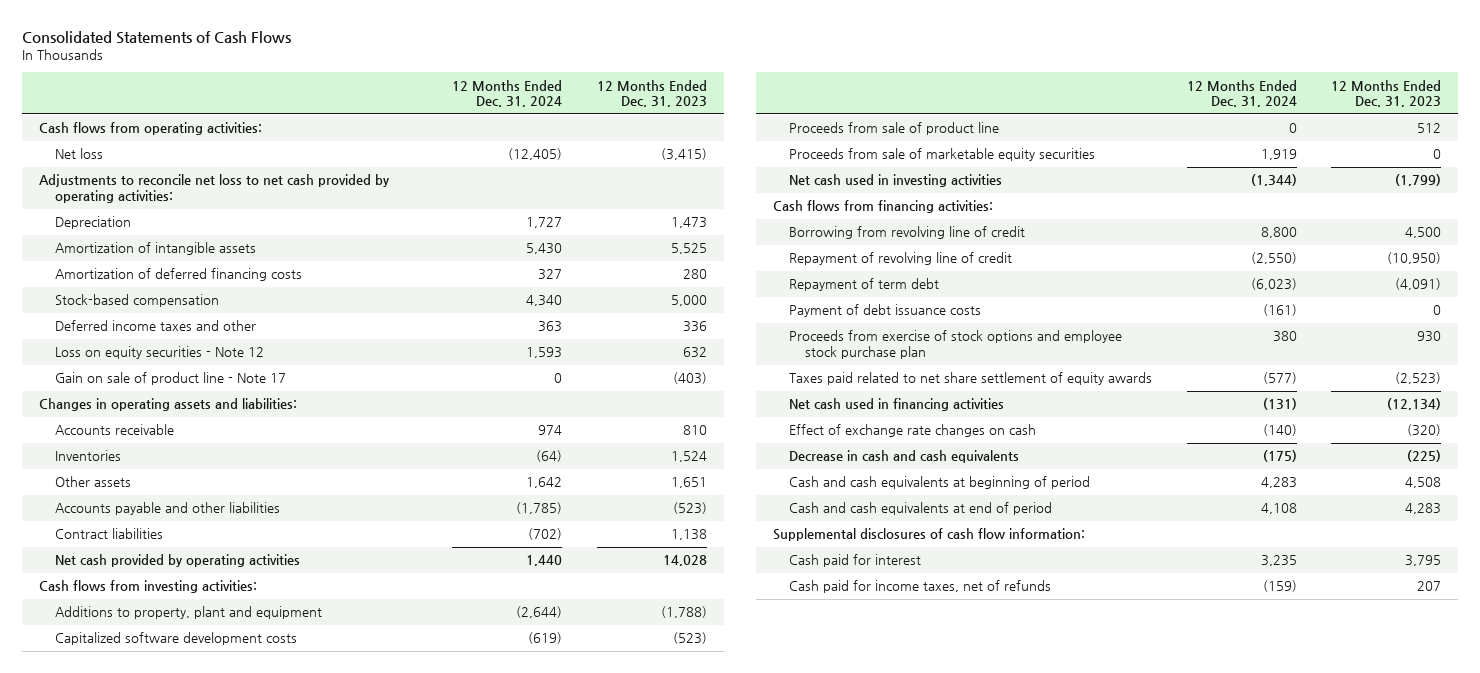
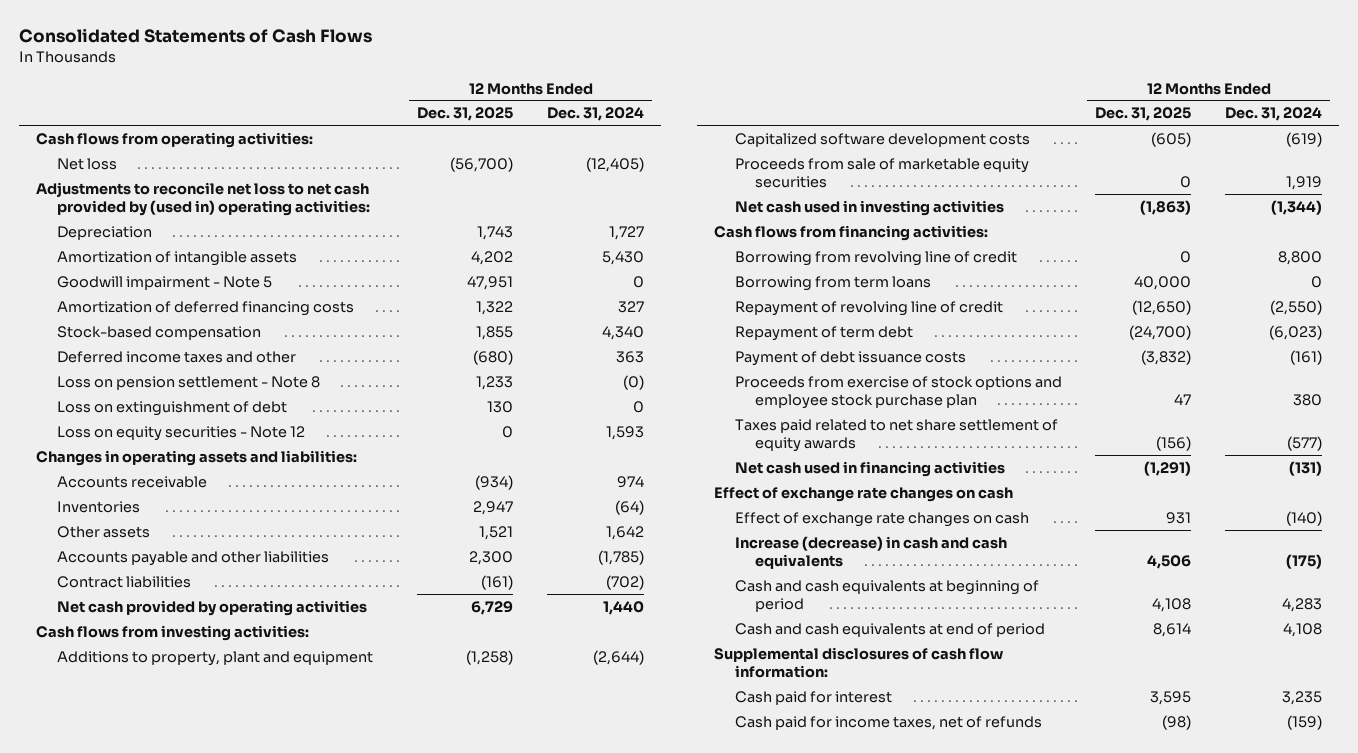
[596,79,707,108] 12 Months Ended Dec. 31, 2023 -> none
none -> [417,107,514,122] Dec. 31, 2025
[39,174,391,204] Adjustments to reconcile net loss to net cash provided by operating activities: -> [36,181,370,217] Adjustments to reconcile net loss to net cash provided by (used in) operating activities:
none -> [56,275,272,290] Goodwill impairment - Note 5
none -> [56,375,320,390] Loss on pension settlement - Note 8
none -> [56,400,287,416] Loss on extinguishment of debt
[55,372,287,386] Gain on sale of product line - Note 17 -> none
[789,122,1000,136] Proceeds from sale of product line -> none
none -> [734,275,931,291] Borrowing from term loans
none -> [714,486,1014,502] Effect of exchange rate changes on cash
[789,450,1020,464] Decrease in cash and cash equivalents -> [734,535,1007,570] Increase (decrease) in cash and cash equivalents

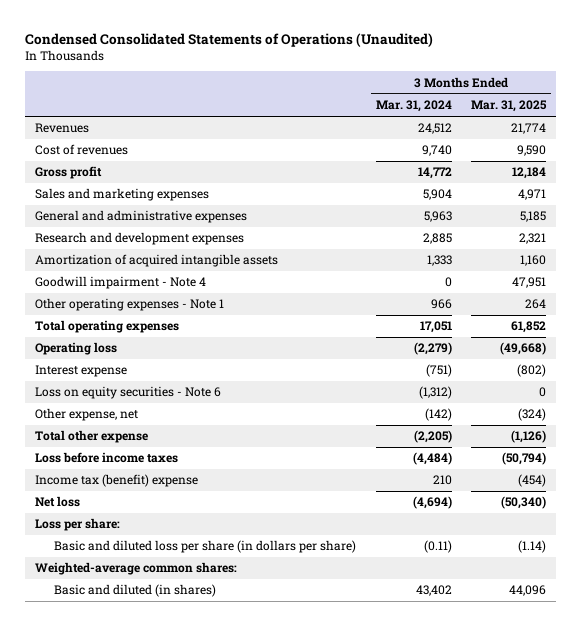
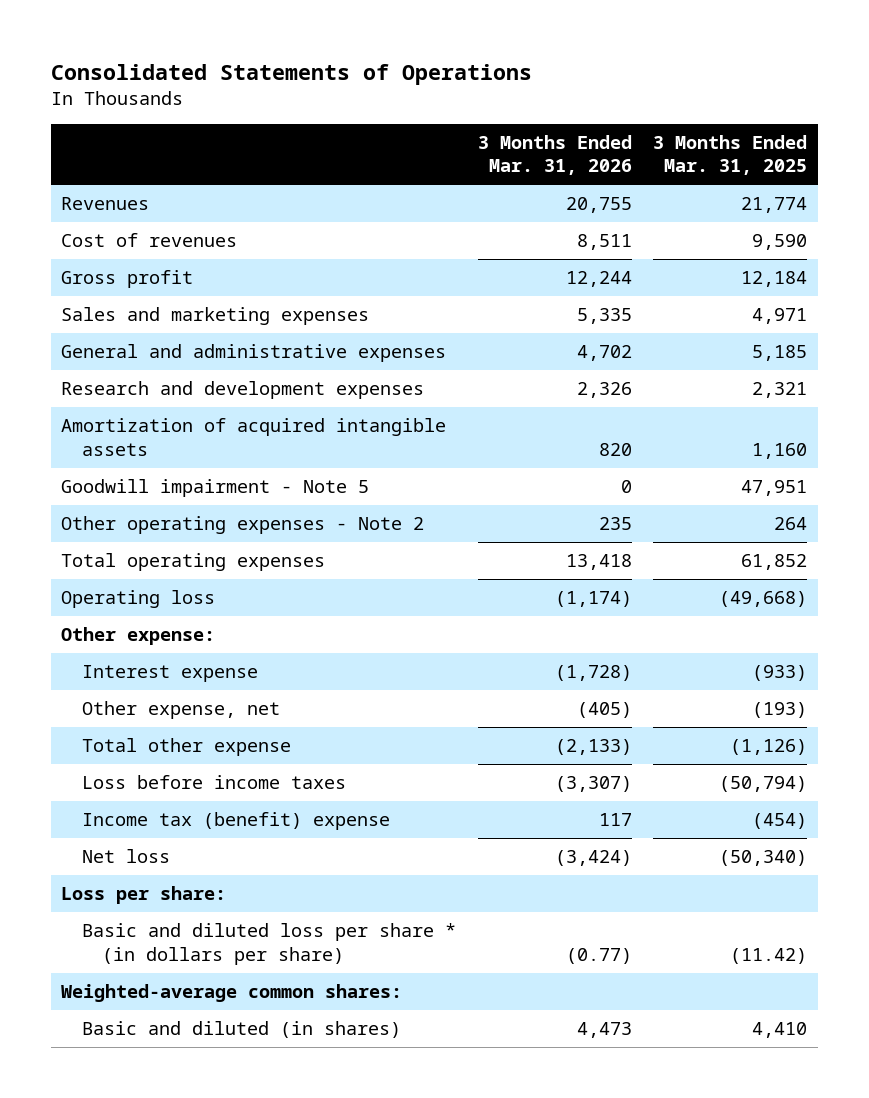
[25,32,434,47] Condensed Consolidated Statements of Operations (Unaudited) -> [50,63,532,85] Consolidated Statements of Operations
[375,100,452,113] Mar. 31, 2024 -> none
none -> [477,134,632,176] 3 Months Ended Mar. 31, 2026
[35,276,207,290] Goodwill impairment - Note 4 -> [61,479,370,498] Goodwill impairment - Note 5
[35,298,225,312] Other operating expenses - Note 1 -> [61,516,425,535] Other operating expenses - Note 2
[35,386,222,400] Loss on equity securities - Note 6 -> none
none -> [61,627,216,646] Other expense:
[517,364,547,378] (802) -> [752,665,808,682] (933)
[518,408,547,422] (324) -> [752,702,808,719] (193)
[53,540,356,554] Basic and diluted loss per share (in dollars per share) -> [81,923,456,965] Basic and diluted loss per share * (in dollars per share)
[518,540,547,554] (1.14) -> [730,947,808,964] (11.42)
[509,585,547,597] 44,096 -> [752,1022,808,1039] 4,410

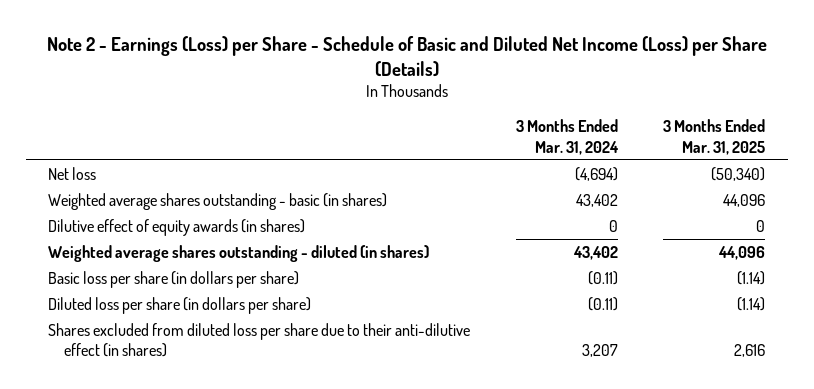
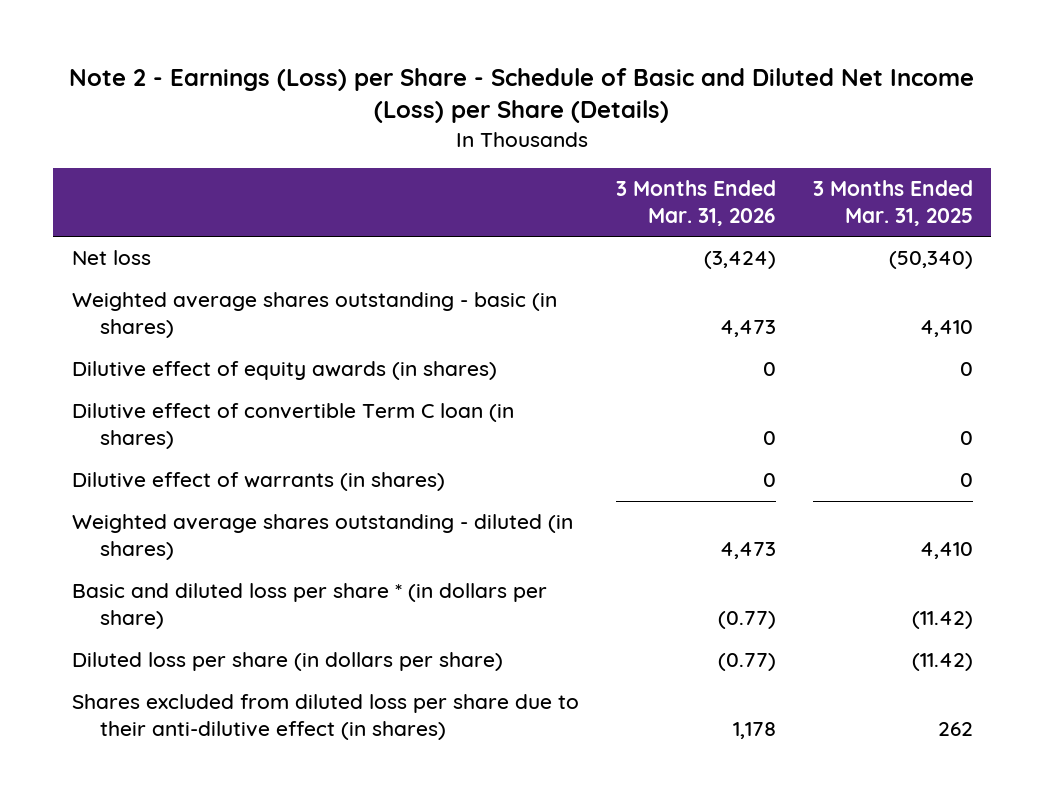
[515,119,619,155] 3 Months Ended Mar. 31, 2024 -> none
none -> [615,180,776,226] 3 Months Ended Mar. 31, 2026
[723,193,766,207] 44,096 -> [919,319,973,337] 4,410
none -> [71,403,514,449] Dilutive effect of convertible Term C loan (in shares)
none -> [71,472,445,492] Dilutive effect of warrants (in shares)
[718,245,766,260] 44,096 -> [919,541,973,559] 4,410
[48,270,300,288] Basic loss per share (in dollars per share) -> [71,583,547,629] Basic and diluted loss per share * (in dollars per share)
[737,270,766,285] (1.14) -> [911,610,973,629] (11.42)
[737,296,766,311] (1.14) -> [911,653,973,672] (11.42)
[734,344,766,358] 2,616 -> [937,721,973,736] 262

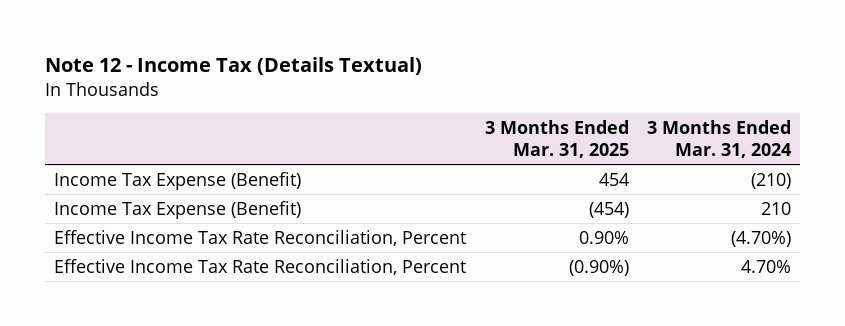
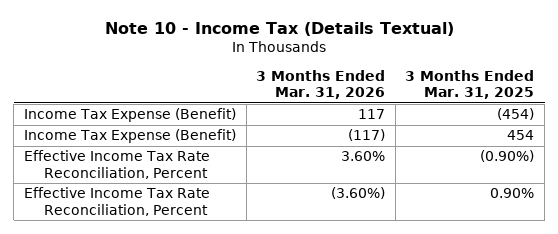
[44,56,422,75] Note 12 - Income Tax (Details Textual) -> [105,22,455,37] Note 10 - Income Tax (Details Textual)
[647,120,792,158] 3 Months Ended Mar. 31, 2024 -> none
none -> [256,70,386,100] 3 Months Ended Mar. 31, 2026
[54,171,302,190] Income Tax Expense (Benefit) -> [23,129,236,144] Income Tax Expense (Benefit)
[54,229,467,246] Effective Income Tax Rate Reconciliation, Percent -> [23,187,210,216] Effective Income Tax Rate Reconciliation, Percent

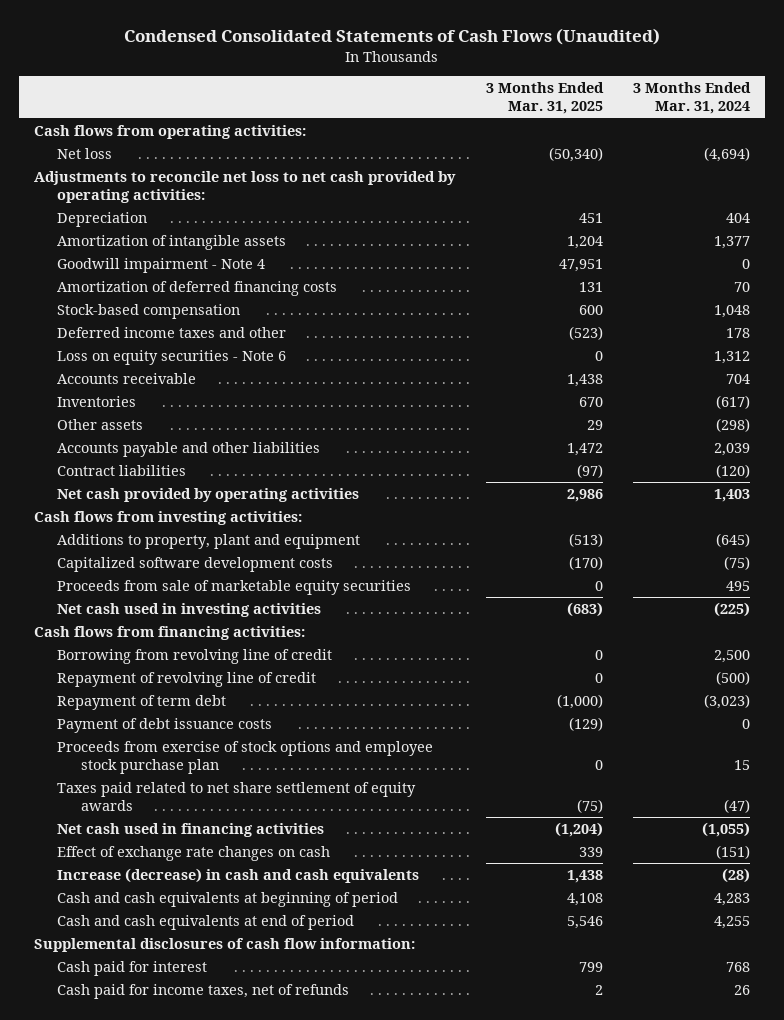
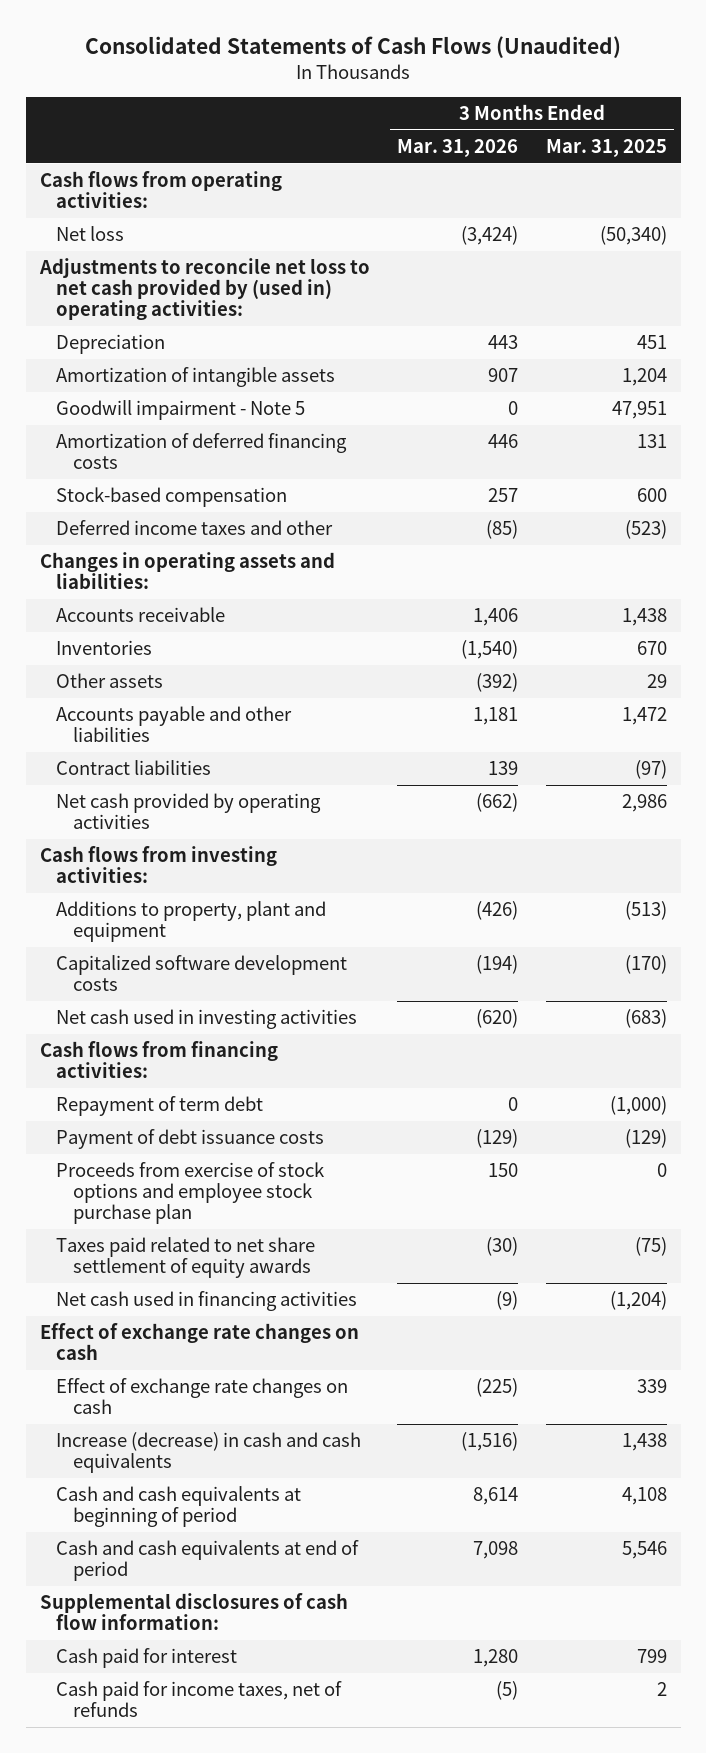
[124,27,661,45] Condensed Consolidated Statements of Cash Flows (Unaudited) -> [85,36,622,59] Consolidated Statements of Cash Flows (Unaudited)
[633,82,752,115] 3 Months Ended Mar. 31, 2024 -> none
none -> [397,138,519,157] Mar. 31, 2026
[34,170,457,204] Adjustments to reconcile net loss to net cash provided by operating activities: -> [38,258,370,321] Adjustments to reconcile net loss to net cash provided by (used in) operating activities:
[57,257,266,273] Goodwill impairment - Note 4 -> [56,400,306,421] Goodwill impairment - Note 5
[57,349,287,365] Loss on equity securities - Note 6 -> none
none -> [39,552,335,590] Changes in operating assets and liabilities:
[57,579,412,595] Proceeds from sale of marketable equity securities -> none
[57,648,333,664] Borrowing from revolving line of credit -> none
[57,671,317,687] Repayment of revolving line of credit -> none
none -> [39,1323,359,1361] Effect of exchange rate changes on cash

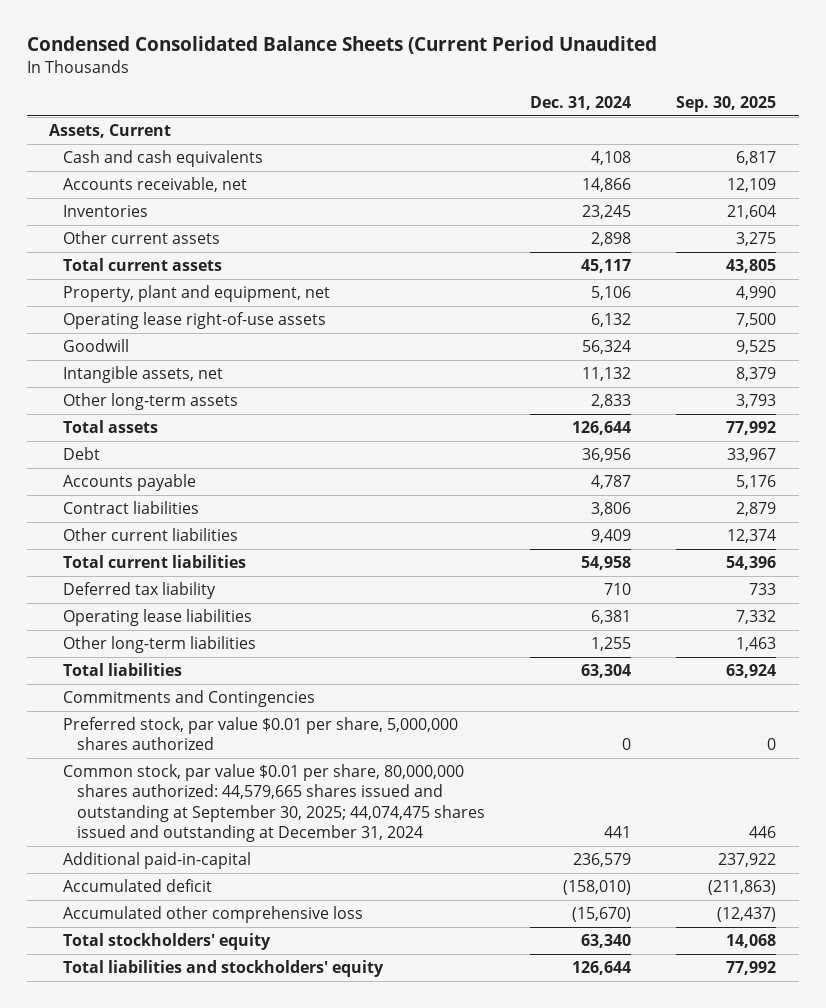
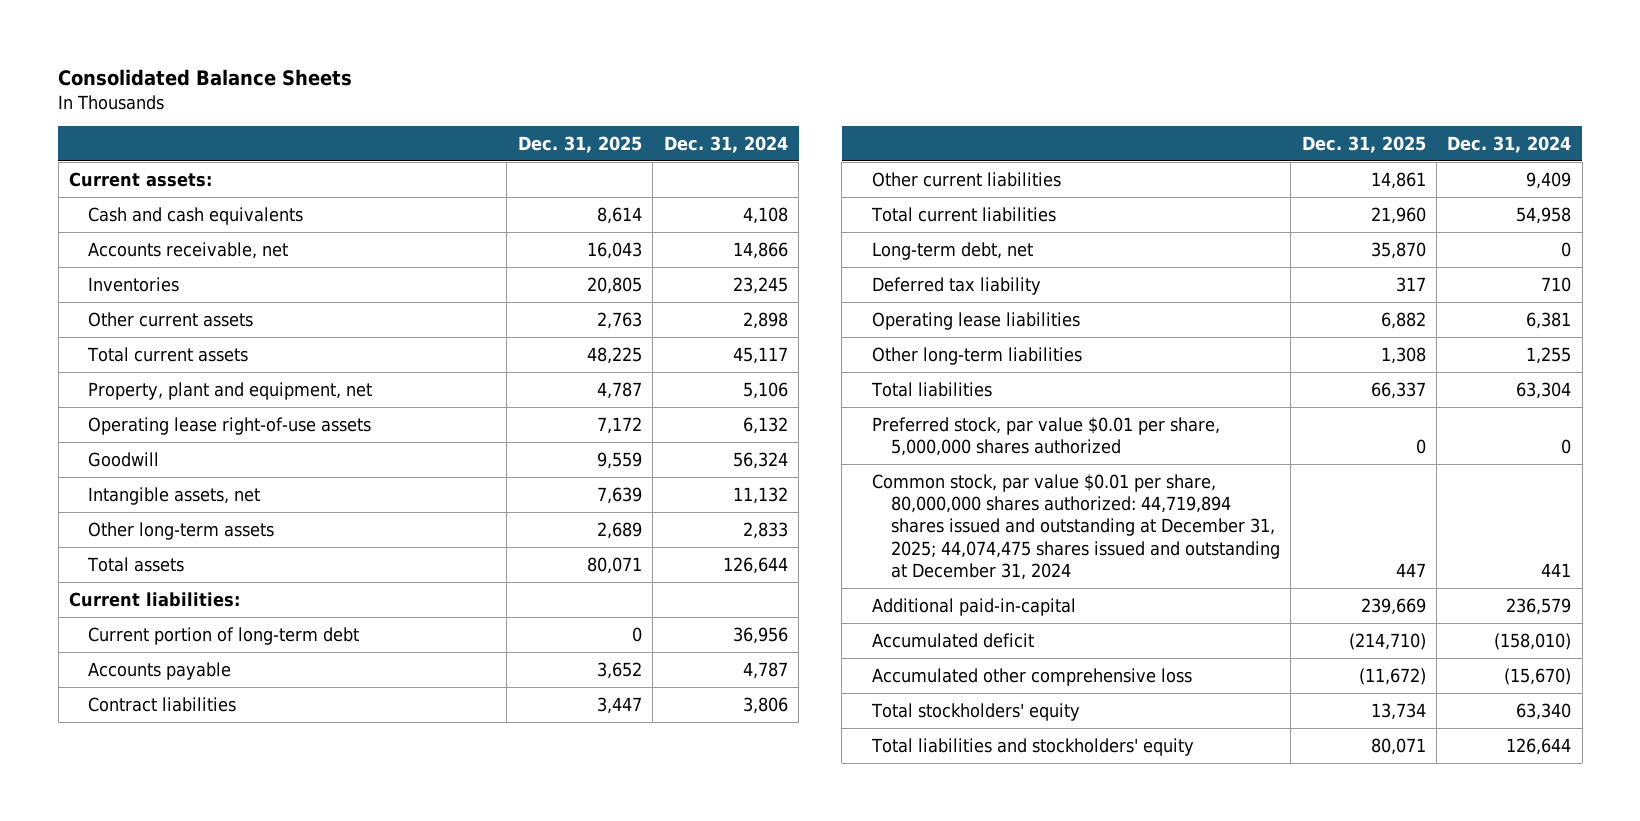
[26,36,657,55] Condensed Consolidated Balance Sheets (Current Period Unaudited -> [58,69,353,87] Consolidated Balance Sheets
[676,95,777,112] Sep. 30, 2025 -> none
none -> [517,135,642,153] Dec. 31, 2025
[49,124,172,139] Assets, Current -> [69,171,213,187] Current assets:
none -> [69,591,241,607] Current liabilities:
[63,447,101,461] Debt -> [88,626,360,645] Current portion of long-term debt
none -> [871,241,1033,260] Long-term debt, net
[63,690,316,708] Commitments and Contingencies -> none
[63,764,485,843] Common stock, par value $0.01 per share, 80,000,000 shares authorized: 44,579,665 shares issued and outstanding at September 30, 2025; 44,074,475 shares issued and outstanding at December 31, 2024 -> [871,473,1280,580] Common stock, par value $0.01 per share, 80,000,000 shares authorized: 44,719,894 shares issued and outstanding at December 31, 2025; 44,074,475 shares issued and outstanding at December 31, 2024

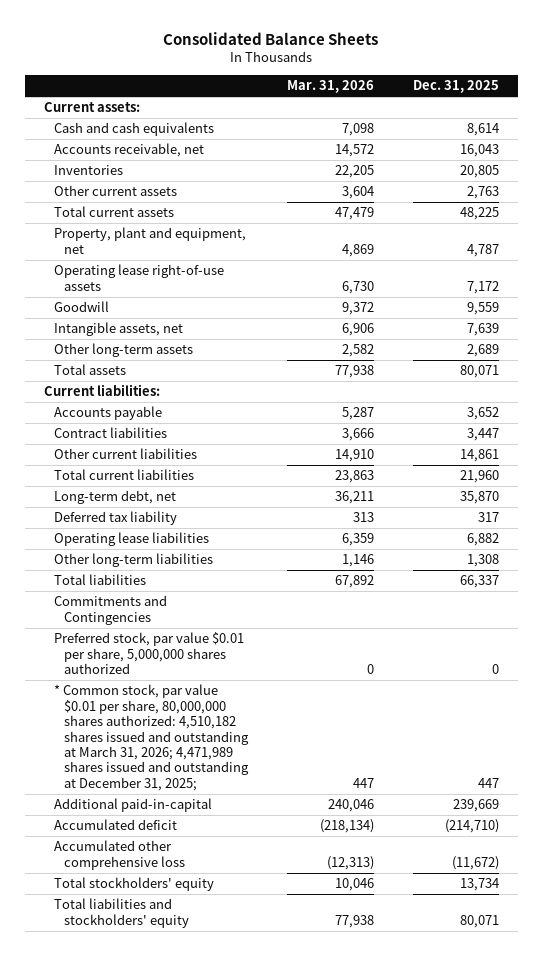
[663,135,788,153] Dec. 31, 2024 -> none
none -> [286,80,374,94] Mar. 31, 2026
[88,626,360,645] Current portion of long-term debt -> none
none -> [54,595,168,625] Commitments and Contingencies
[871,473,1280,580] Common stock, par value $0.01 per share, 80,000,000 shares authorized: 44,719,894 shares issued and outstanding at December 31, 2025; 44,074,475 shares issued and outstanding at December 31, 2024 -> [54,684,250,791] * Common stock, par value $0.01 per share, 80,000,000 shares authorized: 4,510,182 shares issued and outstanding at March 31, 2026; 4,471,989 shares issued and outstanding at December 31, 2025;

